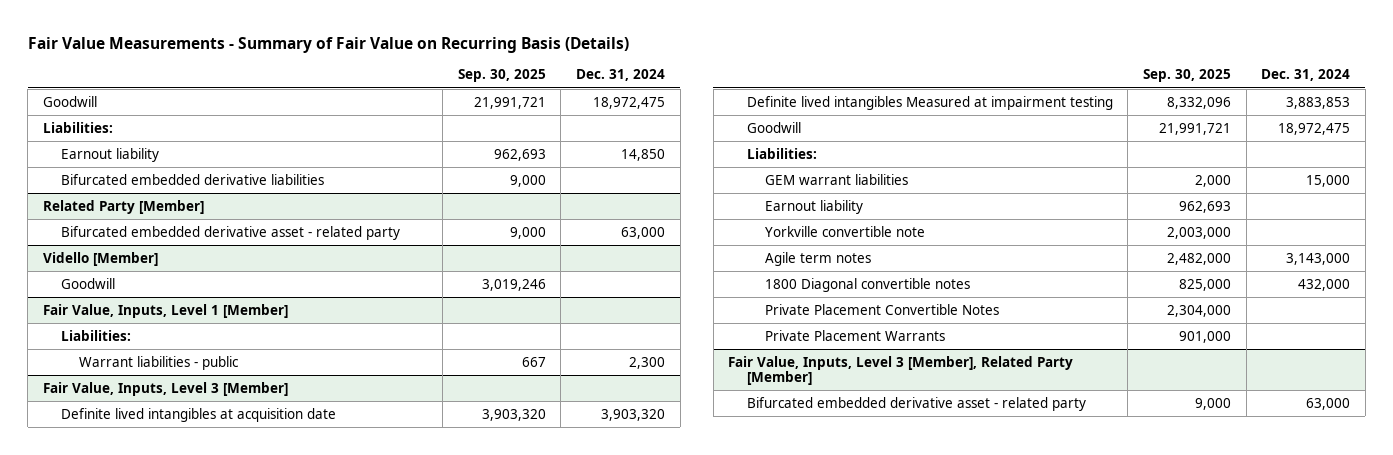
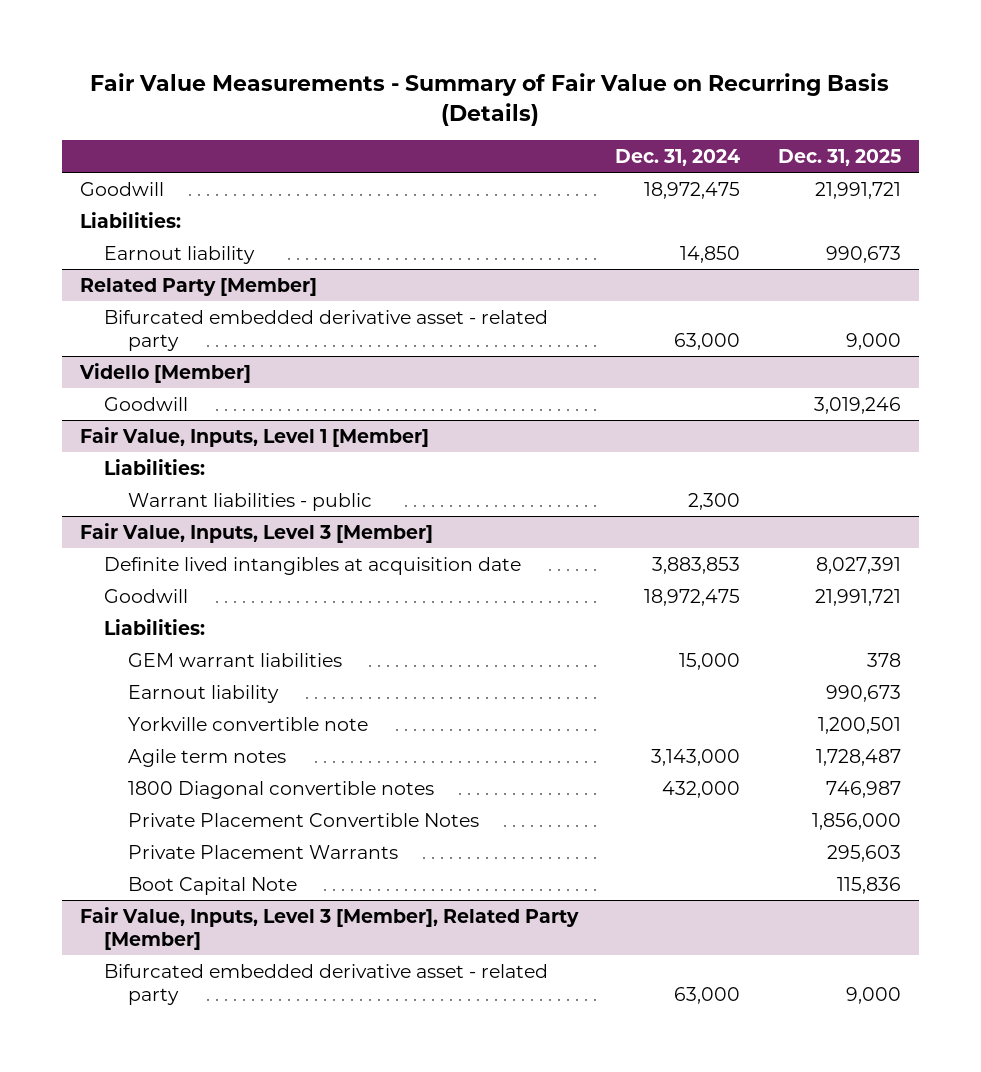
[457,69,546,83] Sep. 30, 2025 -> none
none -> [777,148,901,166] Dec. 31, 2025
[61,173,325,185] Bifurcated embedded derivative liabilities -> none
[746,95,1113,110] Definite lived intangibles Measured at impairment testing -> none
[600,408,665,421] 3,903,320 -> [652,556,741,574] 3,883,853
none -> [128,876,298,895] Boot Capital Note

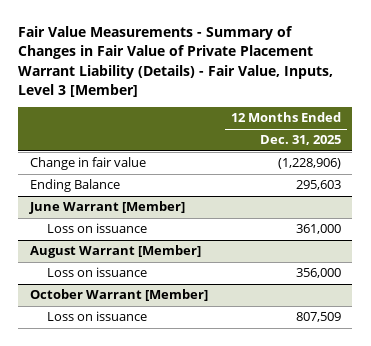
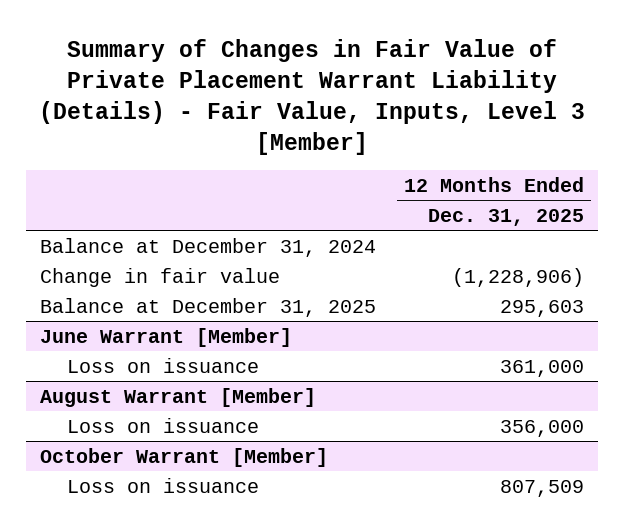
[18,26,334,97] Fair Value Measurements - Summary of Changes in Fair Value of Private Placement Warrant Liability (Details) - Fair Value, Inputs, Level 3 [Member] -> [39,39,586,156] Summary of Changes in Fair Value of Private Placement Warrant Liability (Details) - Fair Value, Inputs, Level 3 [Member]
none -> [40,237,377,257] Balance at December 31, 2024
[29,179,120,193] Ending Balance -> [40,297,377,317] Balance at December 31, 2025

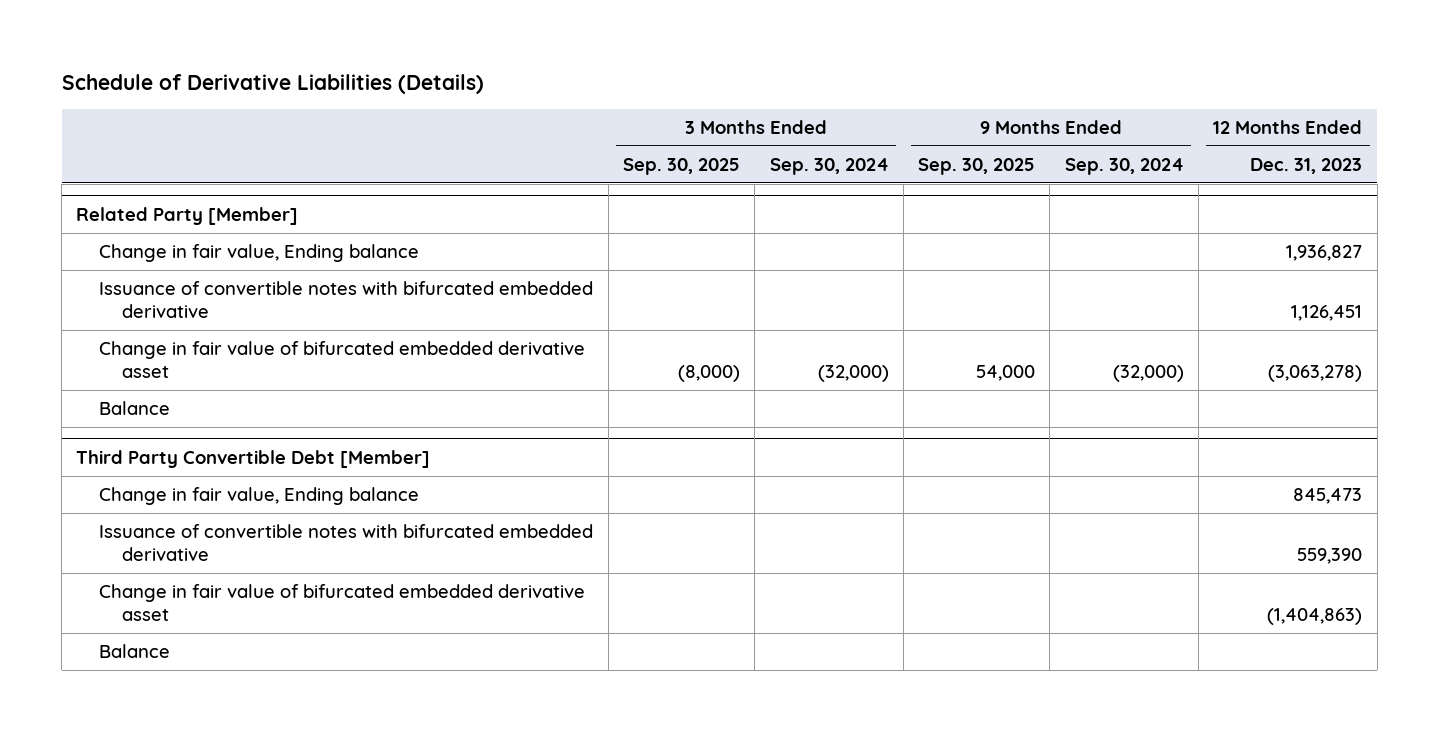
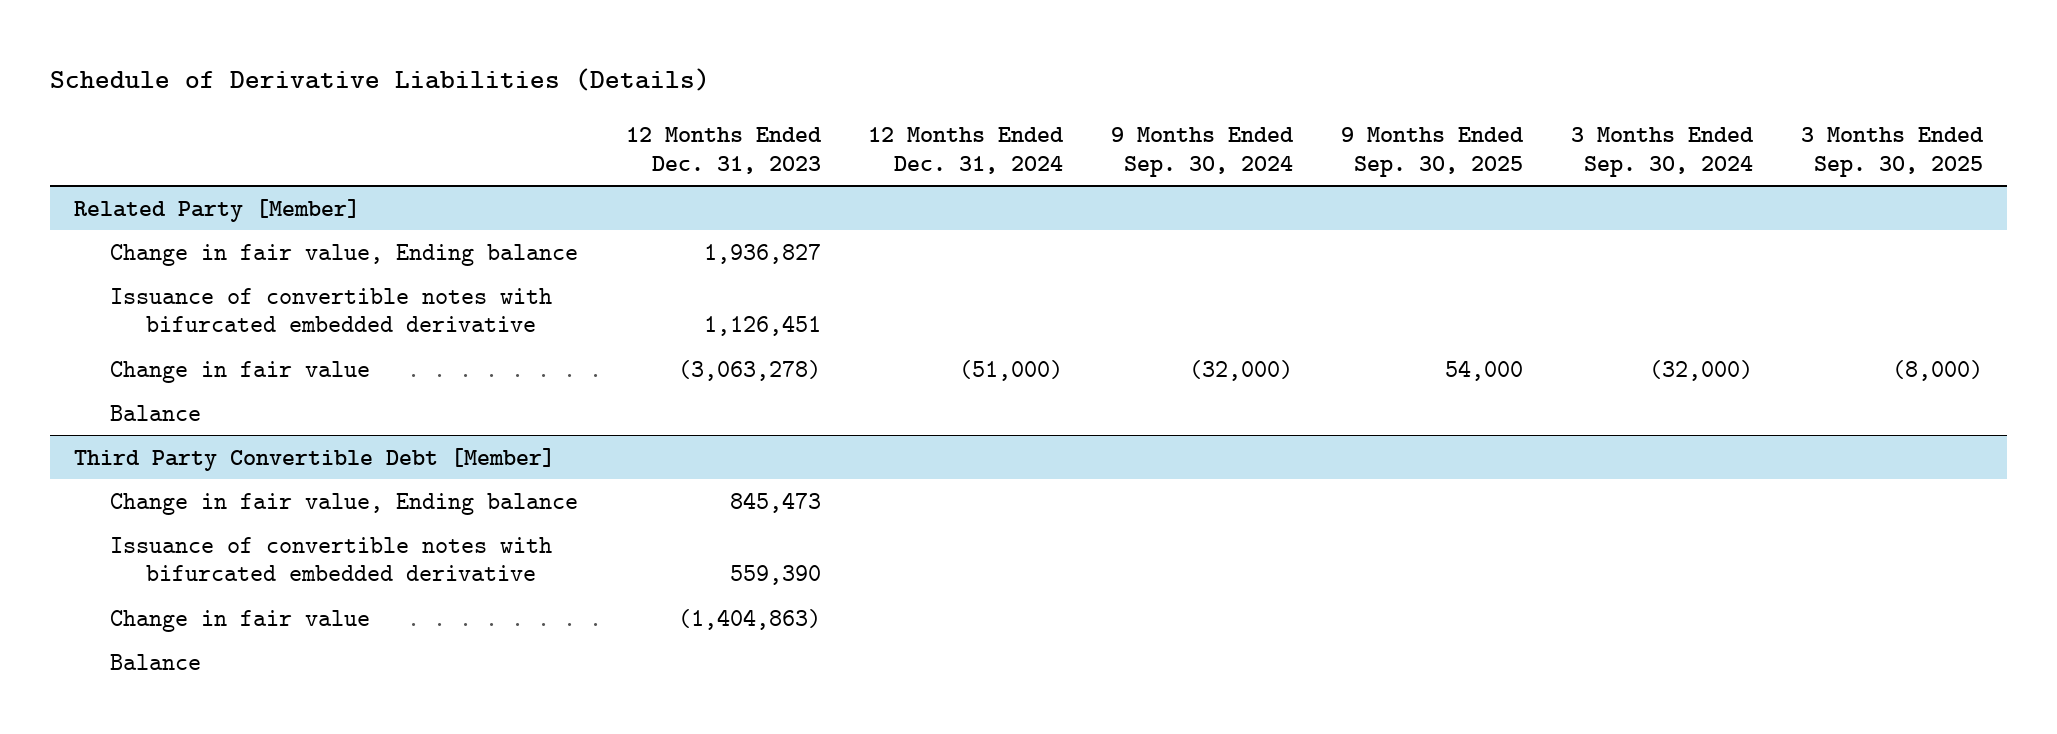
none -> [868,127,1065,174] 12 Months Ended Dec. 31, 2024
[99,341,586,379] Change in fair value of bifurcated embedded derivative asset -> [109,360,370,383] Change in fair value
[99,584,586,622] Change in fair value of bifurcated embedded derivative asset -> [109,609,370,632] Change in fair value

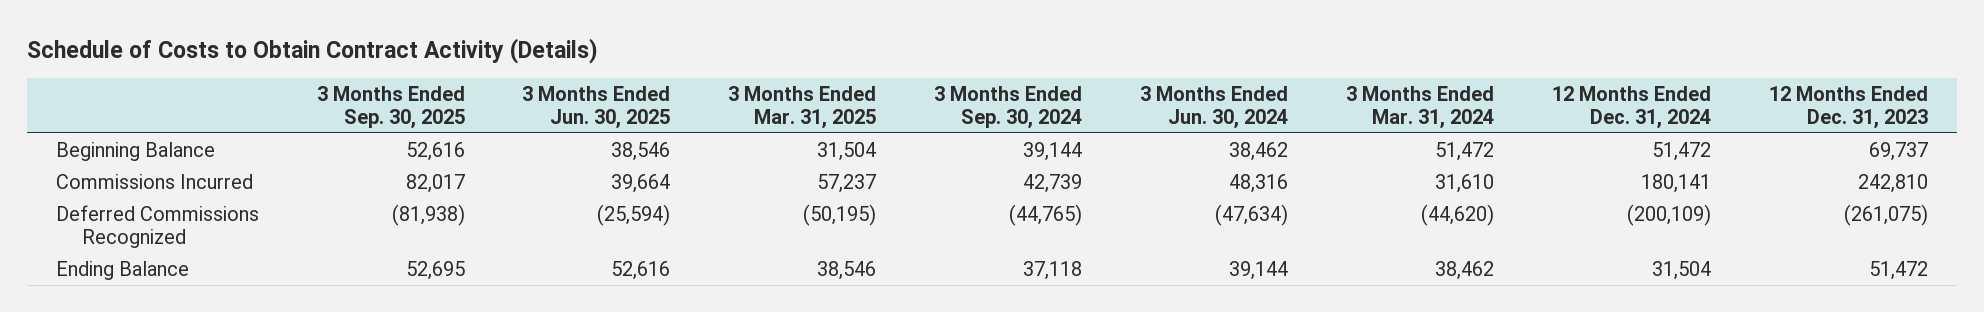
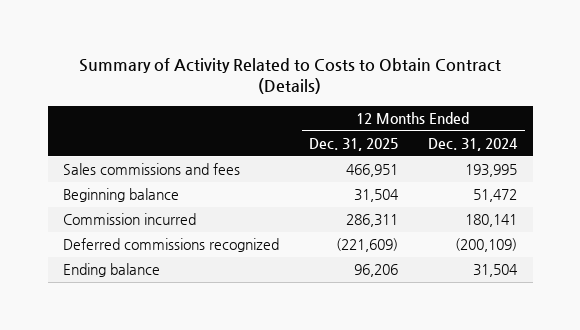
[26,37,598,64] Schedule of Costs to Obtain Contract Activity (Details) -> [79,57,502,95] Summary of Activity Related to Costs to Obtain Contract (Details)
[316,85,465,129] 3 Months Ended Sep. 30, 2025 -> none
[522,85,671,129] 3 Months Ended Jun. 30, 2025 -> none
[728,85,877,129] 3 Months Ended Mar. 31, 2025 -> none
[934,85,1083,129] 3 Months Ended Sep. 30, 2024 -> none
[1140,85,1289,129] 3 Months Ended Jun. 30, 2024 -> none
[1346,85,1495,129] 3 Months Ended Mar. 31, 2024 -> none
[1768,85,1928,129] 12 Months Ended Dec. 31, 2023 -> none
none -> [309,138,399,152] Dec. 31, 2025
none -> [62,163,240,176] Sales commissions and fees
[55,142,215,162] Beginning Balance -> [62,188,179,203] Beginning balance
[55,174,253,190] Commissions Incurred -> [62,213,196,226] Commission incurred
[55,205,259,249] Deferred Commissions Recognized -> [62,238,279,253] Deferred commissions recognized
[55,261,189,281] Ending Balance -> [62,263,160,278] Ending balance

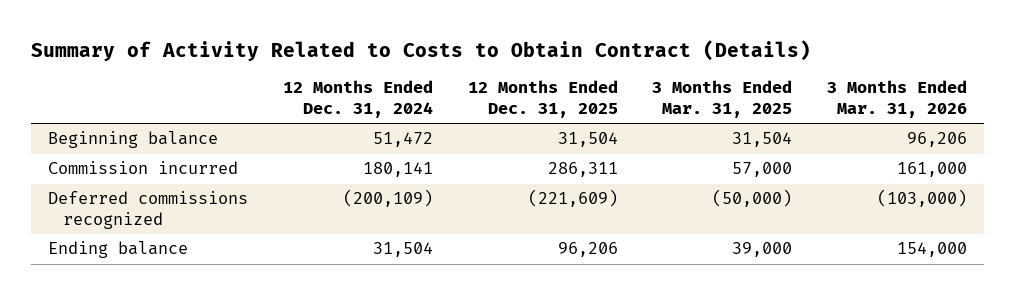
none -> [652,80,793,118] 3 Months Ended Mar. 31, 2025
none -> [826,80,967,118] 3 Months Ended Mar. 31, 2026
[62,163,240,176] Sales commissions and fees -> none

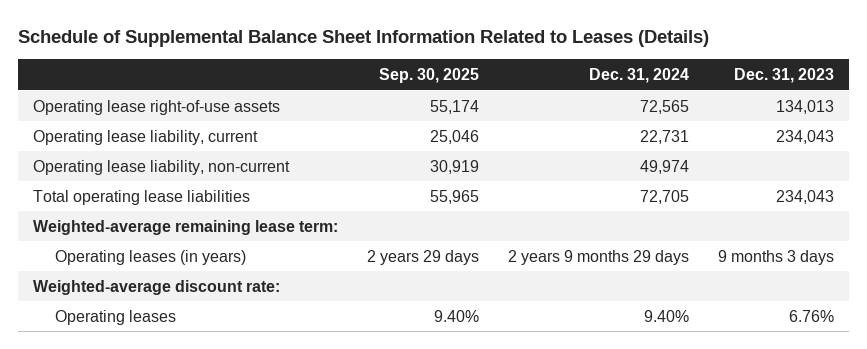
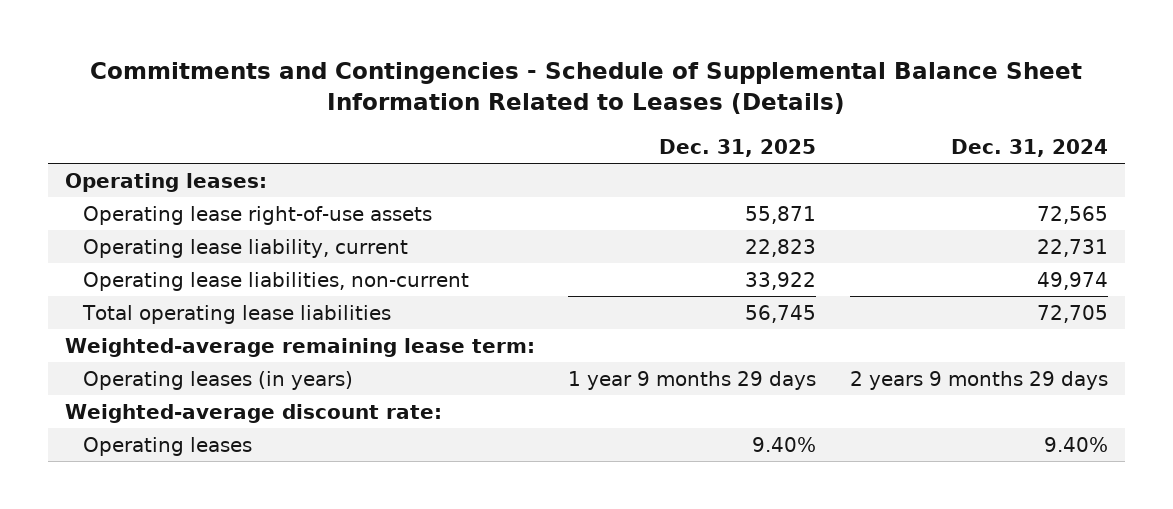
[17,30,709,48] Schedule of Supplemental Balance Sheet Information Related to Leases (Details) -> [90,61,1083,114] Commitments and Contingencies - Schedule of Supplemental Balance Sheet Information Related to Leases (Details)
[378,68,479,84] Sep. 30, 2025 -> none
[734,68,835,84] Dec. 31, 2023 -> none
none -> [659,138,817,157] Dec. 31, 2025
none -> [64,172,267,192] Operating leases:
[32,159,290,175] Operating lease liability, non-current -> [83,271,470,291] Operating lease liabilities, non-current

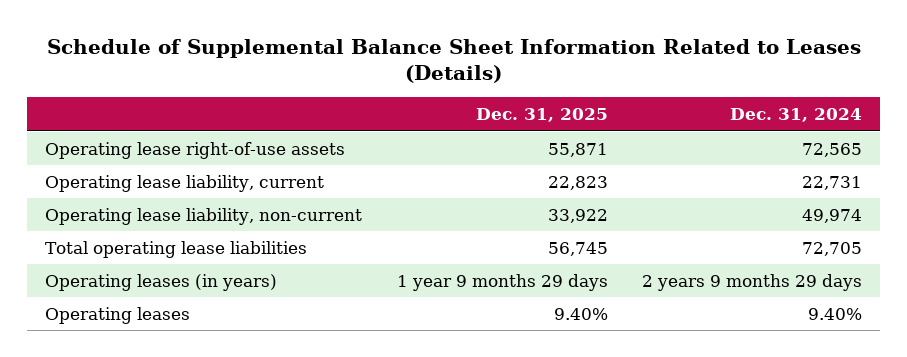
[90,61,1083,114] Commitments and Contingencies - Schedule of Supplemental Balance Sheet Information Related to Leases (Details) -> [46,38,861,84] Schedule of Supplemental Balance Sheet Information Related to Leases (Details)
[64,172,267,192] Operating leases: -> none
[83,271,470,291] Operating lease liabilities, non-current -> [44,207,362,225] Operating lease liability, non-current
[64,337,535,357] Weighted-average remaining lease term: -> none
[64,403,442,423] Weighted-average discount rate: -> none

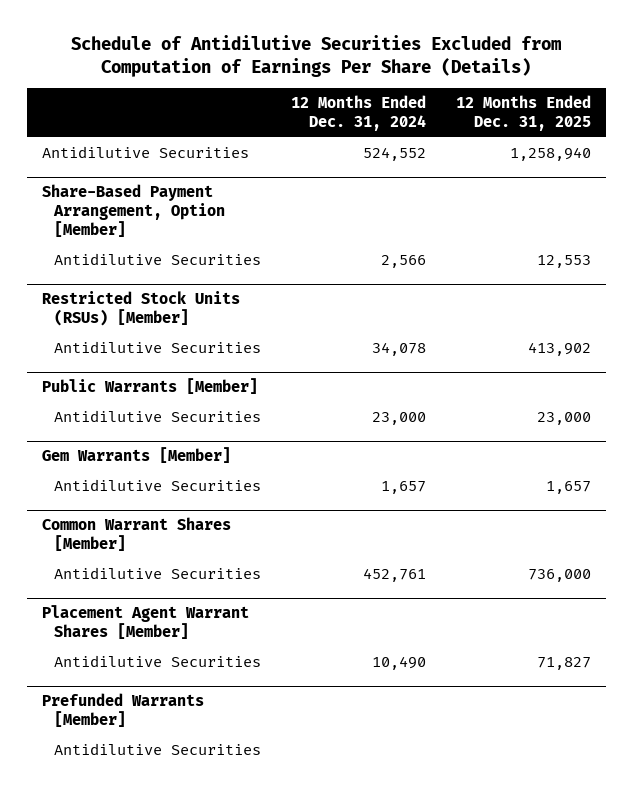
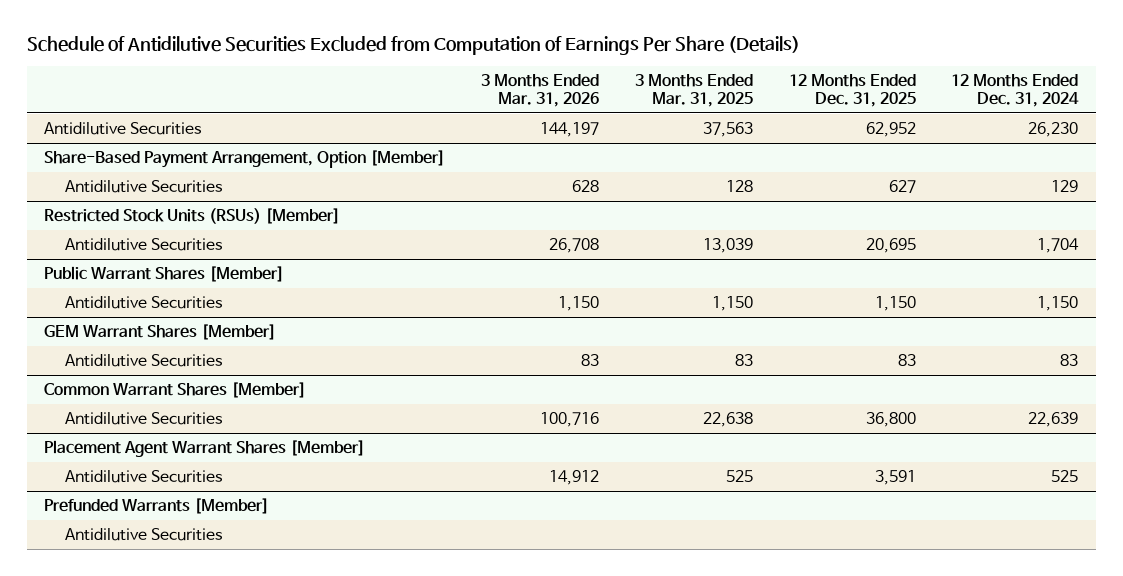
none -> [481,73,600,107] 3 Months Ended Mar. 31, 2026
none -> [634,73,753,107] 3 Months Ended Mar. 31, 2025
[362,147,426,162] 524,552 -> [1028,122,1079,138] 26,230
[509,147,591,162] 1,258,940 -> [865,122,916,138] 62,952
[380,255,426,269] 2,566 -> [1051,180,1079,193] 129
[536,255,591,269] 12,553 -> [888,180,916,194] 627
[371,342,426,357] 34,078 -> [1037,238,1080,254] 1,704
[527,342,591,357] 413,902 -> [865,238,916,254] 20,695
[42,378,259,395] Public Warrants [Member] -> [44,266,285,283] Public Warrant Shares [Member]
[371,412,426,426] 23,000 -> [1037,296,1079,312] 1,150
[536,412,591,426] 23,000 -> [874,296,916,312] 1,150
[42,447,232,464] Gem Warrants [Member] -> [44,324,277,341] GEM Warrant Shares [Member]
[380,481,426,495] 1,657 -> [1060,354,1079,367] 83
[545,481,591,495] 1,657 -> [897,354,916,367] 83
[362,568,426,583] 452,761 -> [1028,412,1079,428] 22,639
[527,569,591,583] 736,000 -> [865,412,916,428] 36,800
[371,656,426,671] 10,490 -> [1051,470,1079,483] 525
[536,657,591,671] 71,827 -> [874,470,916,486] 3,591

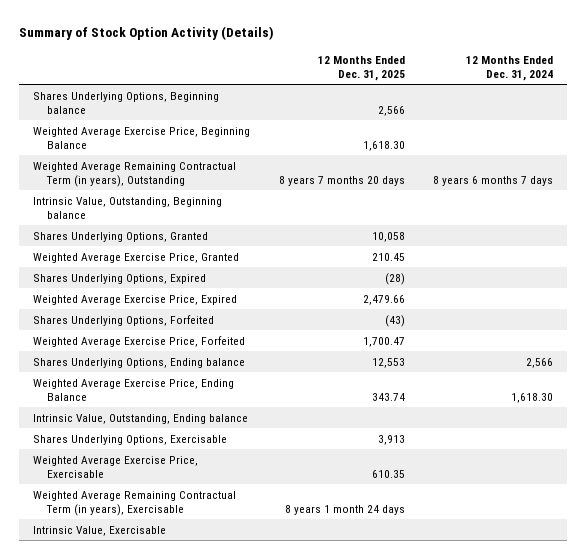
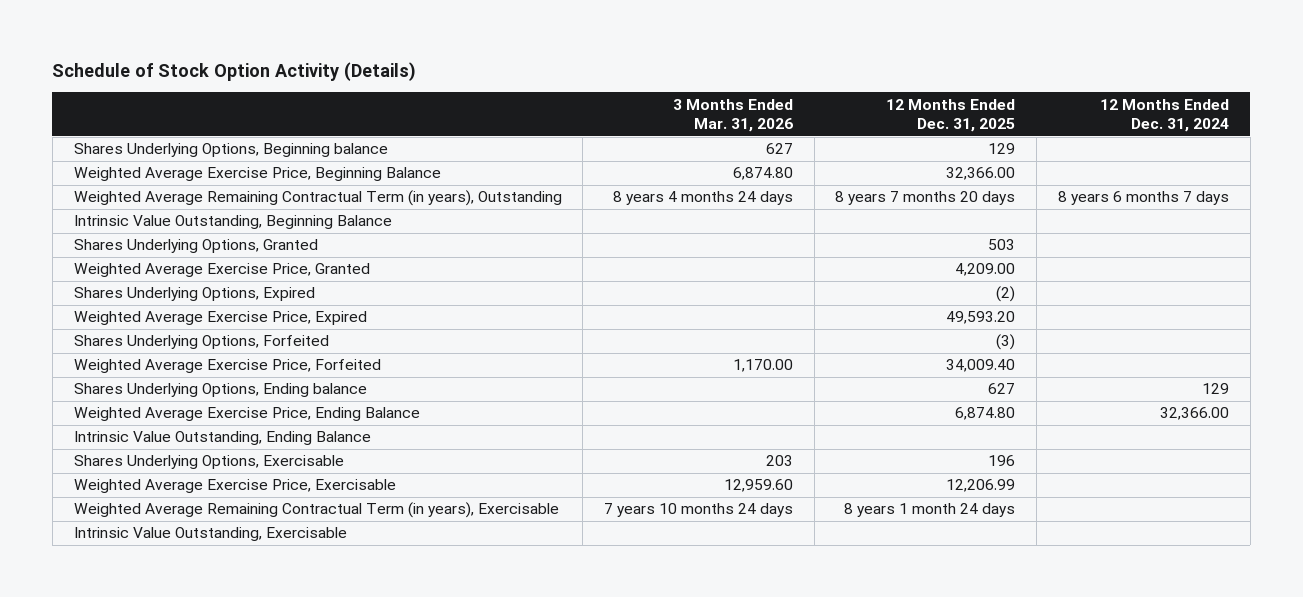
[19,26,275,41] Summary of Stock Option Activity (Details) -> [52,61,417,81] Schedule of Stock Option Activity (Details)
none -> [673,98,794,133] 3 Months Ended Mar. 31, 2026
[377,106,405,117] 2,566 -> [988,143,1016,155] 129
[362,141,405,152] 1,618.30 -> [946,167,1016,181] 32,366.00
[33,196,223,220] Intrinsic Value, Outstanding, Beginning balance -> [73,215,392,230] Intrinsic Value Outstanding, Beginning Balance
[371,231,405,242] 10,058 -> [988,239,1016,251] 503
[371,252,405,261] 210.45 -> [955,263,1016,277] 4,209.00
[384,272,405,285] (28) -> [996,286,1016,303] (2)
[362,294,405,305] 2,479.66 -> [946,311,1016,325] 49,593.20
[384,314,405,327] (43) -> [996,334,1016,351] (3)
[362,336,405,347] 1,700.47 -> [946,359,1016,373] 34,009.40
[371,357,405,368] 12,553 -> [988,383,1016,395] 627
[525,357,553,368] 2,566 -> [1201,383,1229,395] 129
[371,393,405,402] 343.74 -> [955,407,1016,421] 6,874.80
[510,393,553,404] 1,618.30 -> [1159,407,1229,421] 32,366.00
[33,413,249,424] Intrinsic Value, Outstanding, Ending balance -> [73,431,371,446] Intrinsic Value Outstanding, Ending Balance
[377,434,405,445] 3,913 -> [988,455,1016,467] 196
[371,470,405,479] 610.35 -> [946,479,1016,493] 12,206.99
[33,525,167,536] Intrinsic Value, Exercisable -> [73,527,347,542] Intrinsic Value Outstanding, Exercisable

